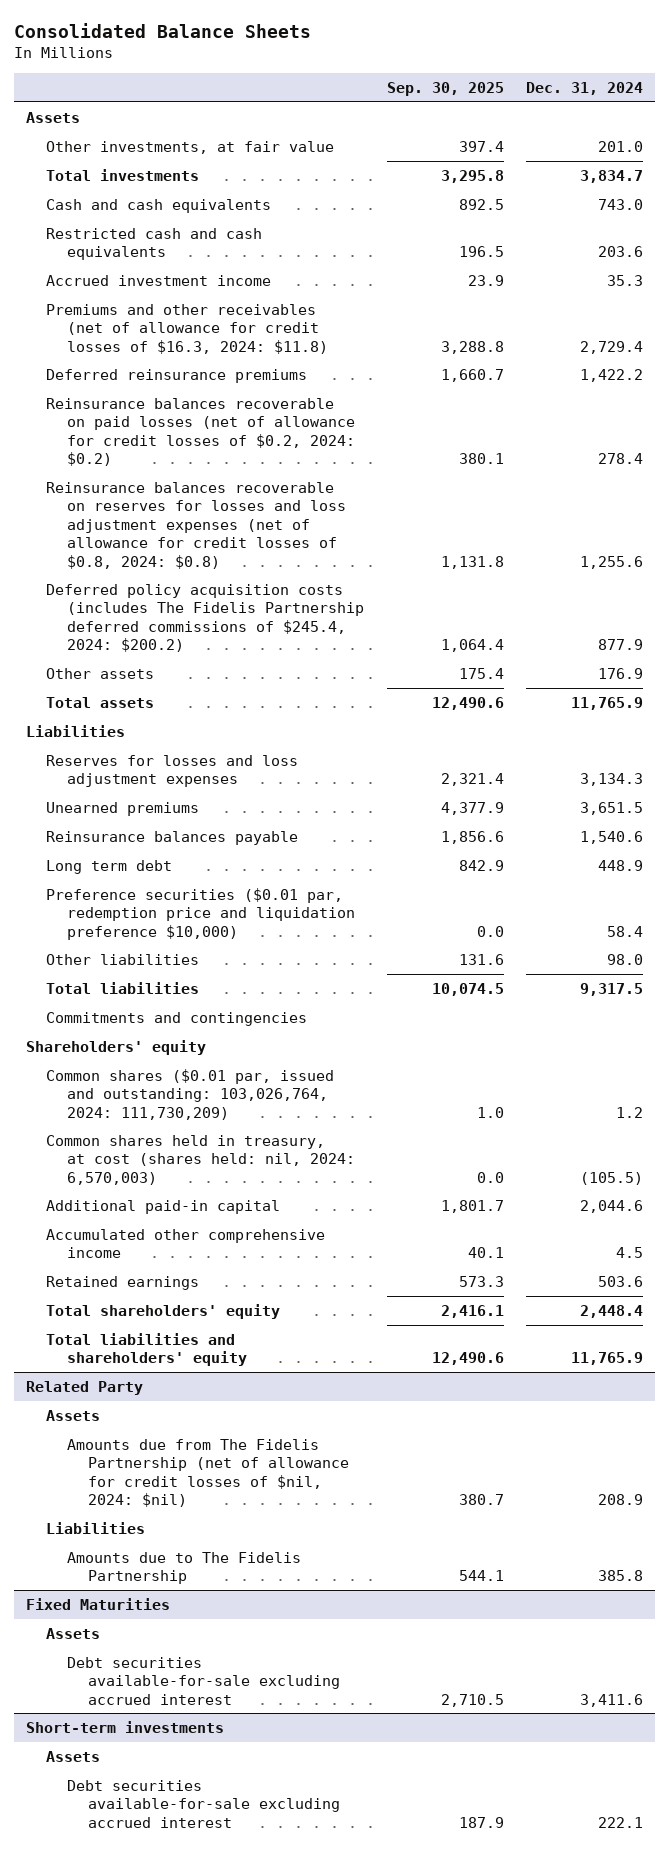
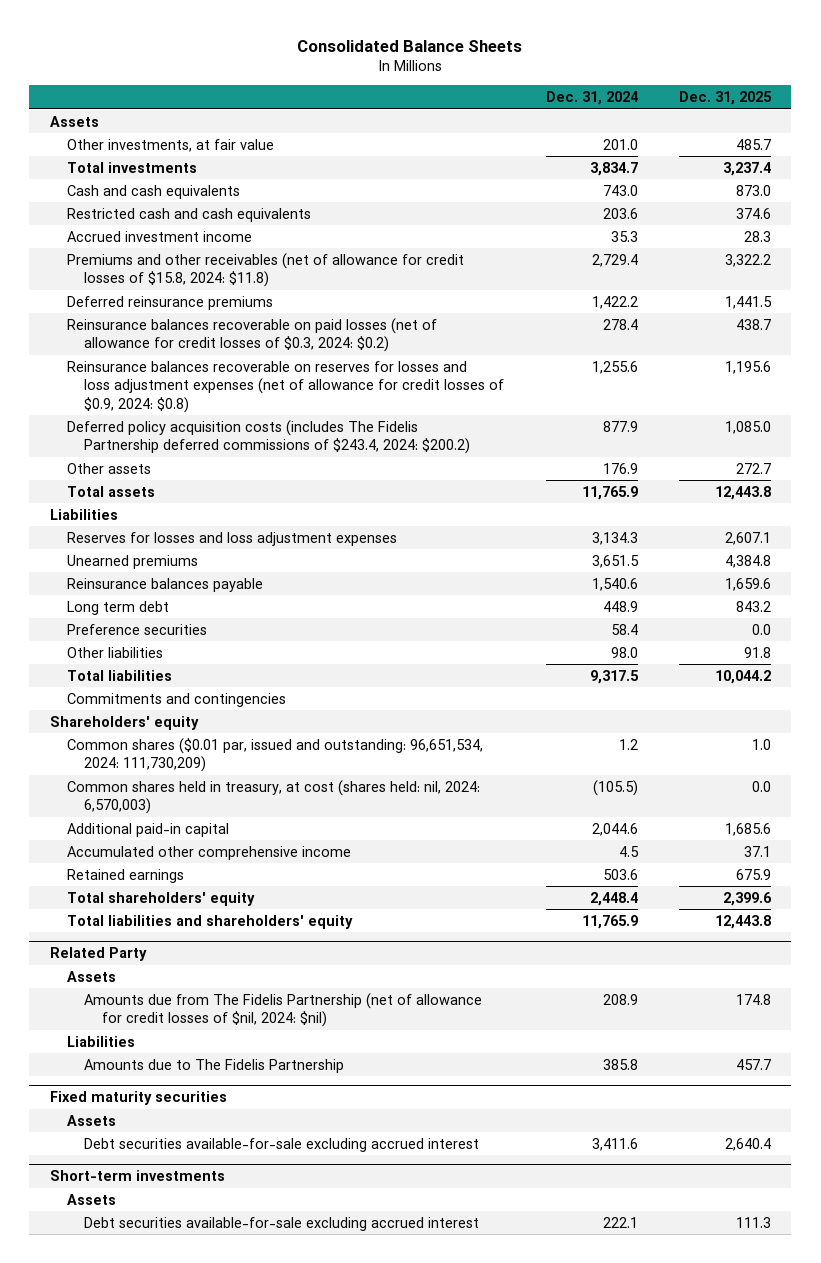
[386,81,504,96] Sep. 30, 2025 -> none
none -> [678,91,772,106] Dec. 31, 2025
[46,303,328,354] Premiums and other receivables (net of allowance for credit losses of $16.3, 2024: $11.8) -> [67,252,465,288] Premiums and other receivables (net of allowance for credit losses of $15.8, 2024: $11.8)
[46,397,355,467] Reinsurance balances recoverable on paid losses (net of allowance for credit losses of $0.2, 2024: $0.2) -> [67,317,438,353] Reinsurance balances recoverable on paid losses (net of allowance for credit losses of $0.3, 2024: $0.2)
[46,481,346,569] Reinsurance balances recoverable on reserves for losses and loss adjustment expenses (net of allowance for credit losses of $0.8, 2024: $0.8) -> [67,360,505,413] Reinsurance balances recoverable on reserves for losses and loss adjustment expenses (net of allowance for credit losses of $0.9, 2024: $0.8)
[46,583,364,653] Deferred policy acquisition costs (includes The Fidelis Partnership deferred commissions of $245.4, 2024: $200.2) -> [67,419,471,455] Deferred policy acquisition costs (includes The Fidelis Partnership deferred commissions of $243.4, 2024: $200.2)
[46,887,355,940] Preference securities ($0.01 par, redemption price and liquidation preference $10,000) -> [67,623,208,635] Preference securities
[46,1068,335,1120] Common shares ($0.01 par, issued and outstanding: 103,026,764, 2024: 111,730,209) -> [67,737,484,773] Common shares ($0.01 par, issued and outstanding: 96,651,534, 2024: 111,730,209)
[25,1597,170,1610] Fixed Maturities -> [49,1091,227,1106] Fixed maturity securities

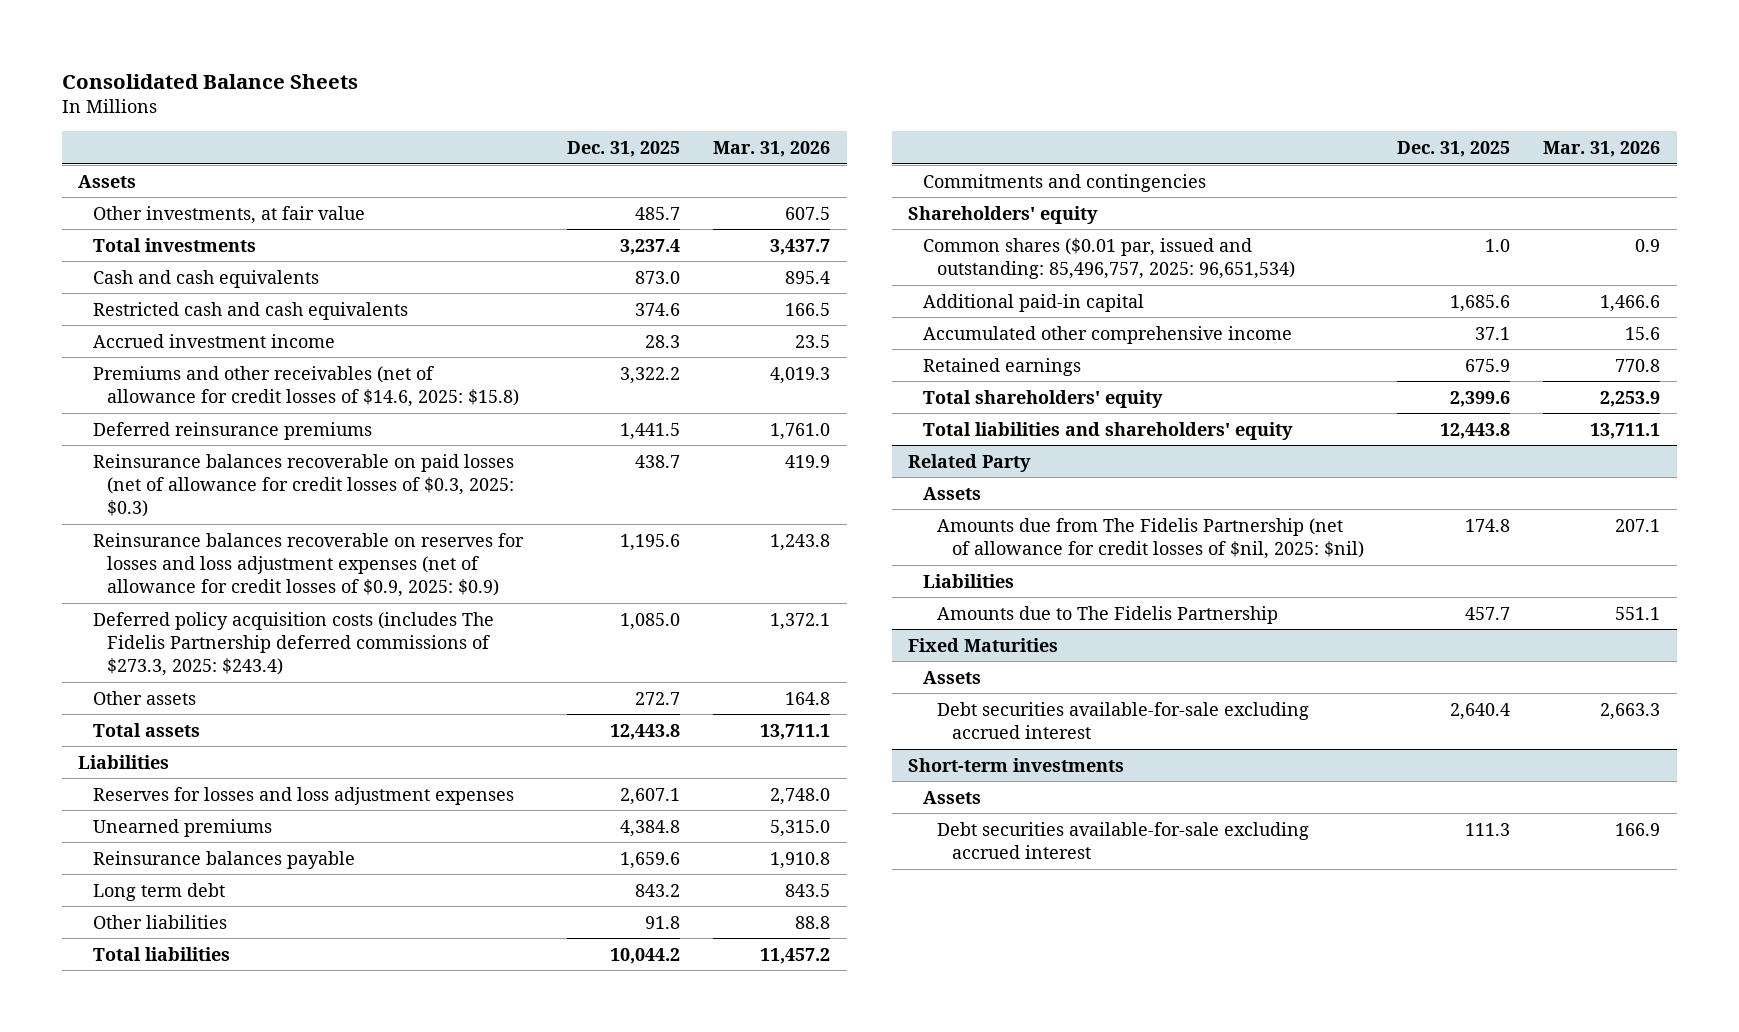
[545,91,638,106] Dec. 31, 2024 -> none
none -> [713,140,831,157] Mar. 31, 2026
[67,252,465,288] Premiums and other receivables (net of allowance for credit losses of $15.8, 2024: $11.8) -> [92,365,520,407] Premiums and other receivables (net of allowance for credit losses of $14.6, 2025: $15.8)
[67,317,438,353] Reinsurance balances recoverable on paid losses (net of allowance for credit losses of $0.3, 2024: $0.2) -> [92,453,515,517] Reinsurance balances recoverable on paid losses (net of allowance for credit losses of $0.3, 2025: $0.3)
[67,360,505,413] Reinsurance balances recoverable on reserves for losses and loss adjustment expenses (net of allowance for credit losses of $0.9, 2024: $0.8) -> [92,532,524,597] Reinsurance balances recoverable on reserves for losses and loss adjustment expenses (net of allowance for credit losses of $0.9, 2025: $0.9)
[67,419,471,455] Deferred policy acquisition costs (includes The Fidelis Partnership deferred commissions of $243.4, 2024: $200.2) -> [92,611,494,676] Deferred policy acquisition costs (includes The Fidelis Partnership deferred commissions of $273.3, 2025: $243.4)
[67,623,208,635] Preference securities -> none
[67,779,481,815] Common shares held in treasury, at cost (shares held: nil, 2024: 6,570,003) -> none
[67,737,484,773] Common shares ($0.01 par, issued and outstanding: 96,651,534, 2024: 111,730,209) -> [922,237,1296,279] Common shares ($0.01 par, issued and outstanding: 85,496,757, 2025: 96,651,534)
[84,992,483,1028] Amounts due from The Fidelis Partnership (net of allowance for credit losses of $nil, 2024: $nil) -> [937,517,1364,559] Amounts due from The Fidelis Partnership (net of allowance for credit losses of $nil, 2025: $nil)
[49,1091,227,1106] Fixed maturity securities -> [908,637,1059,652] Fixed Maturities

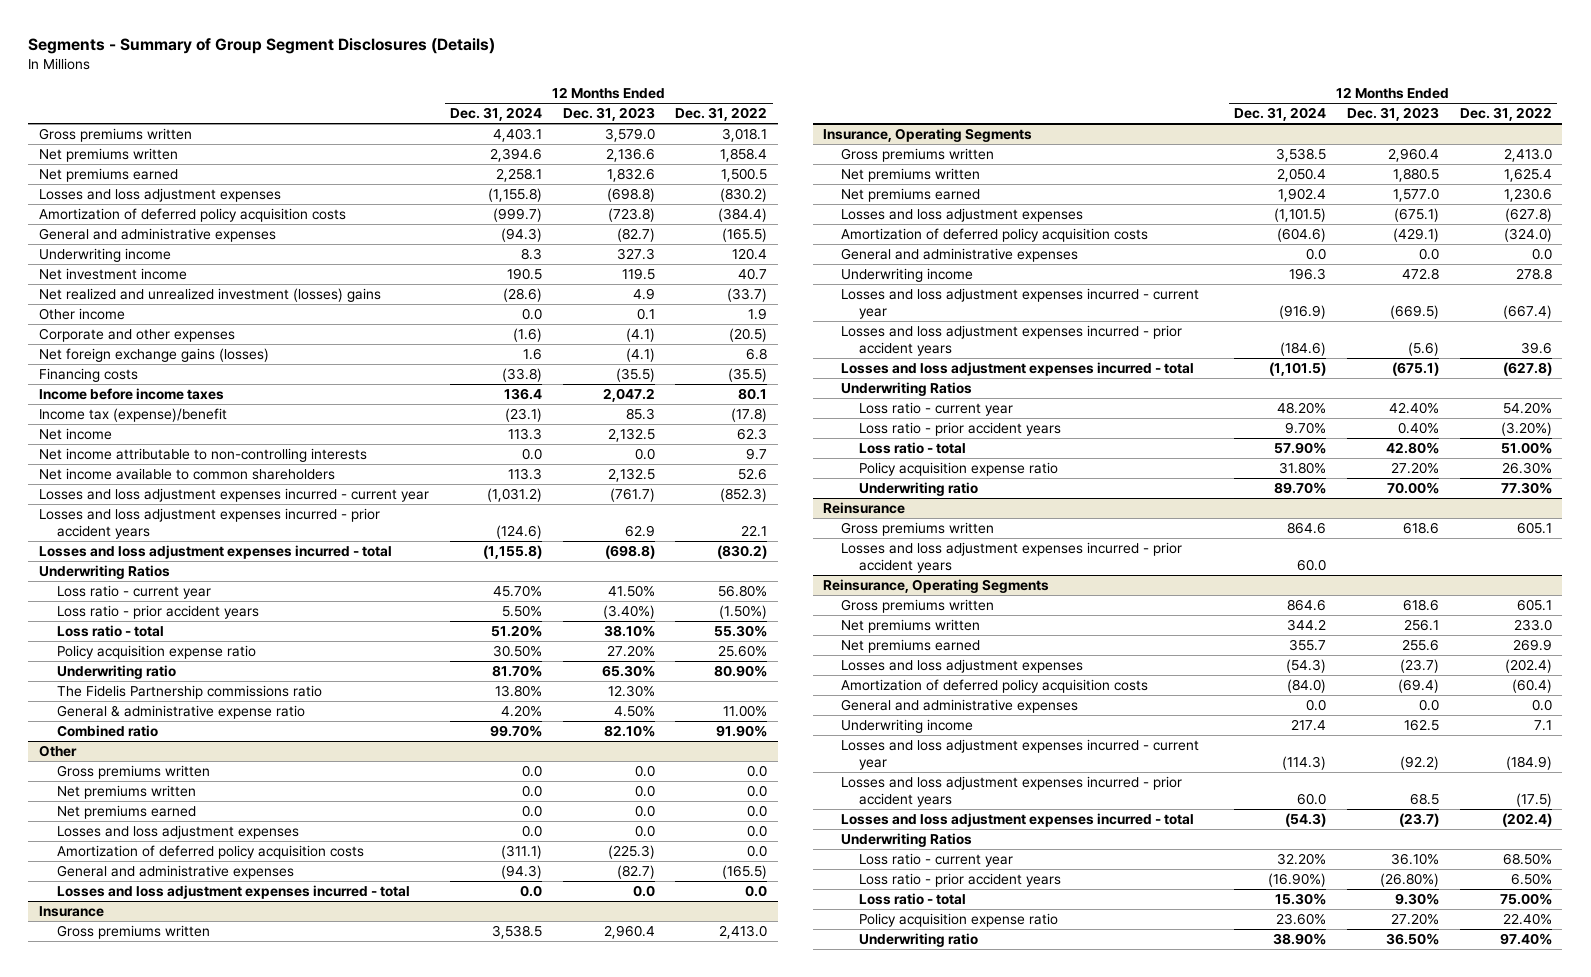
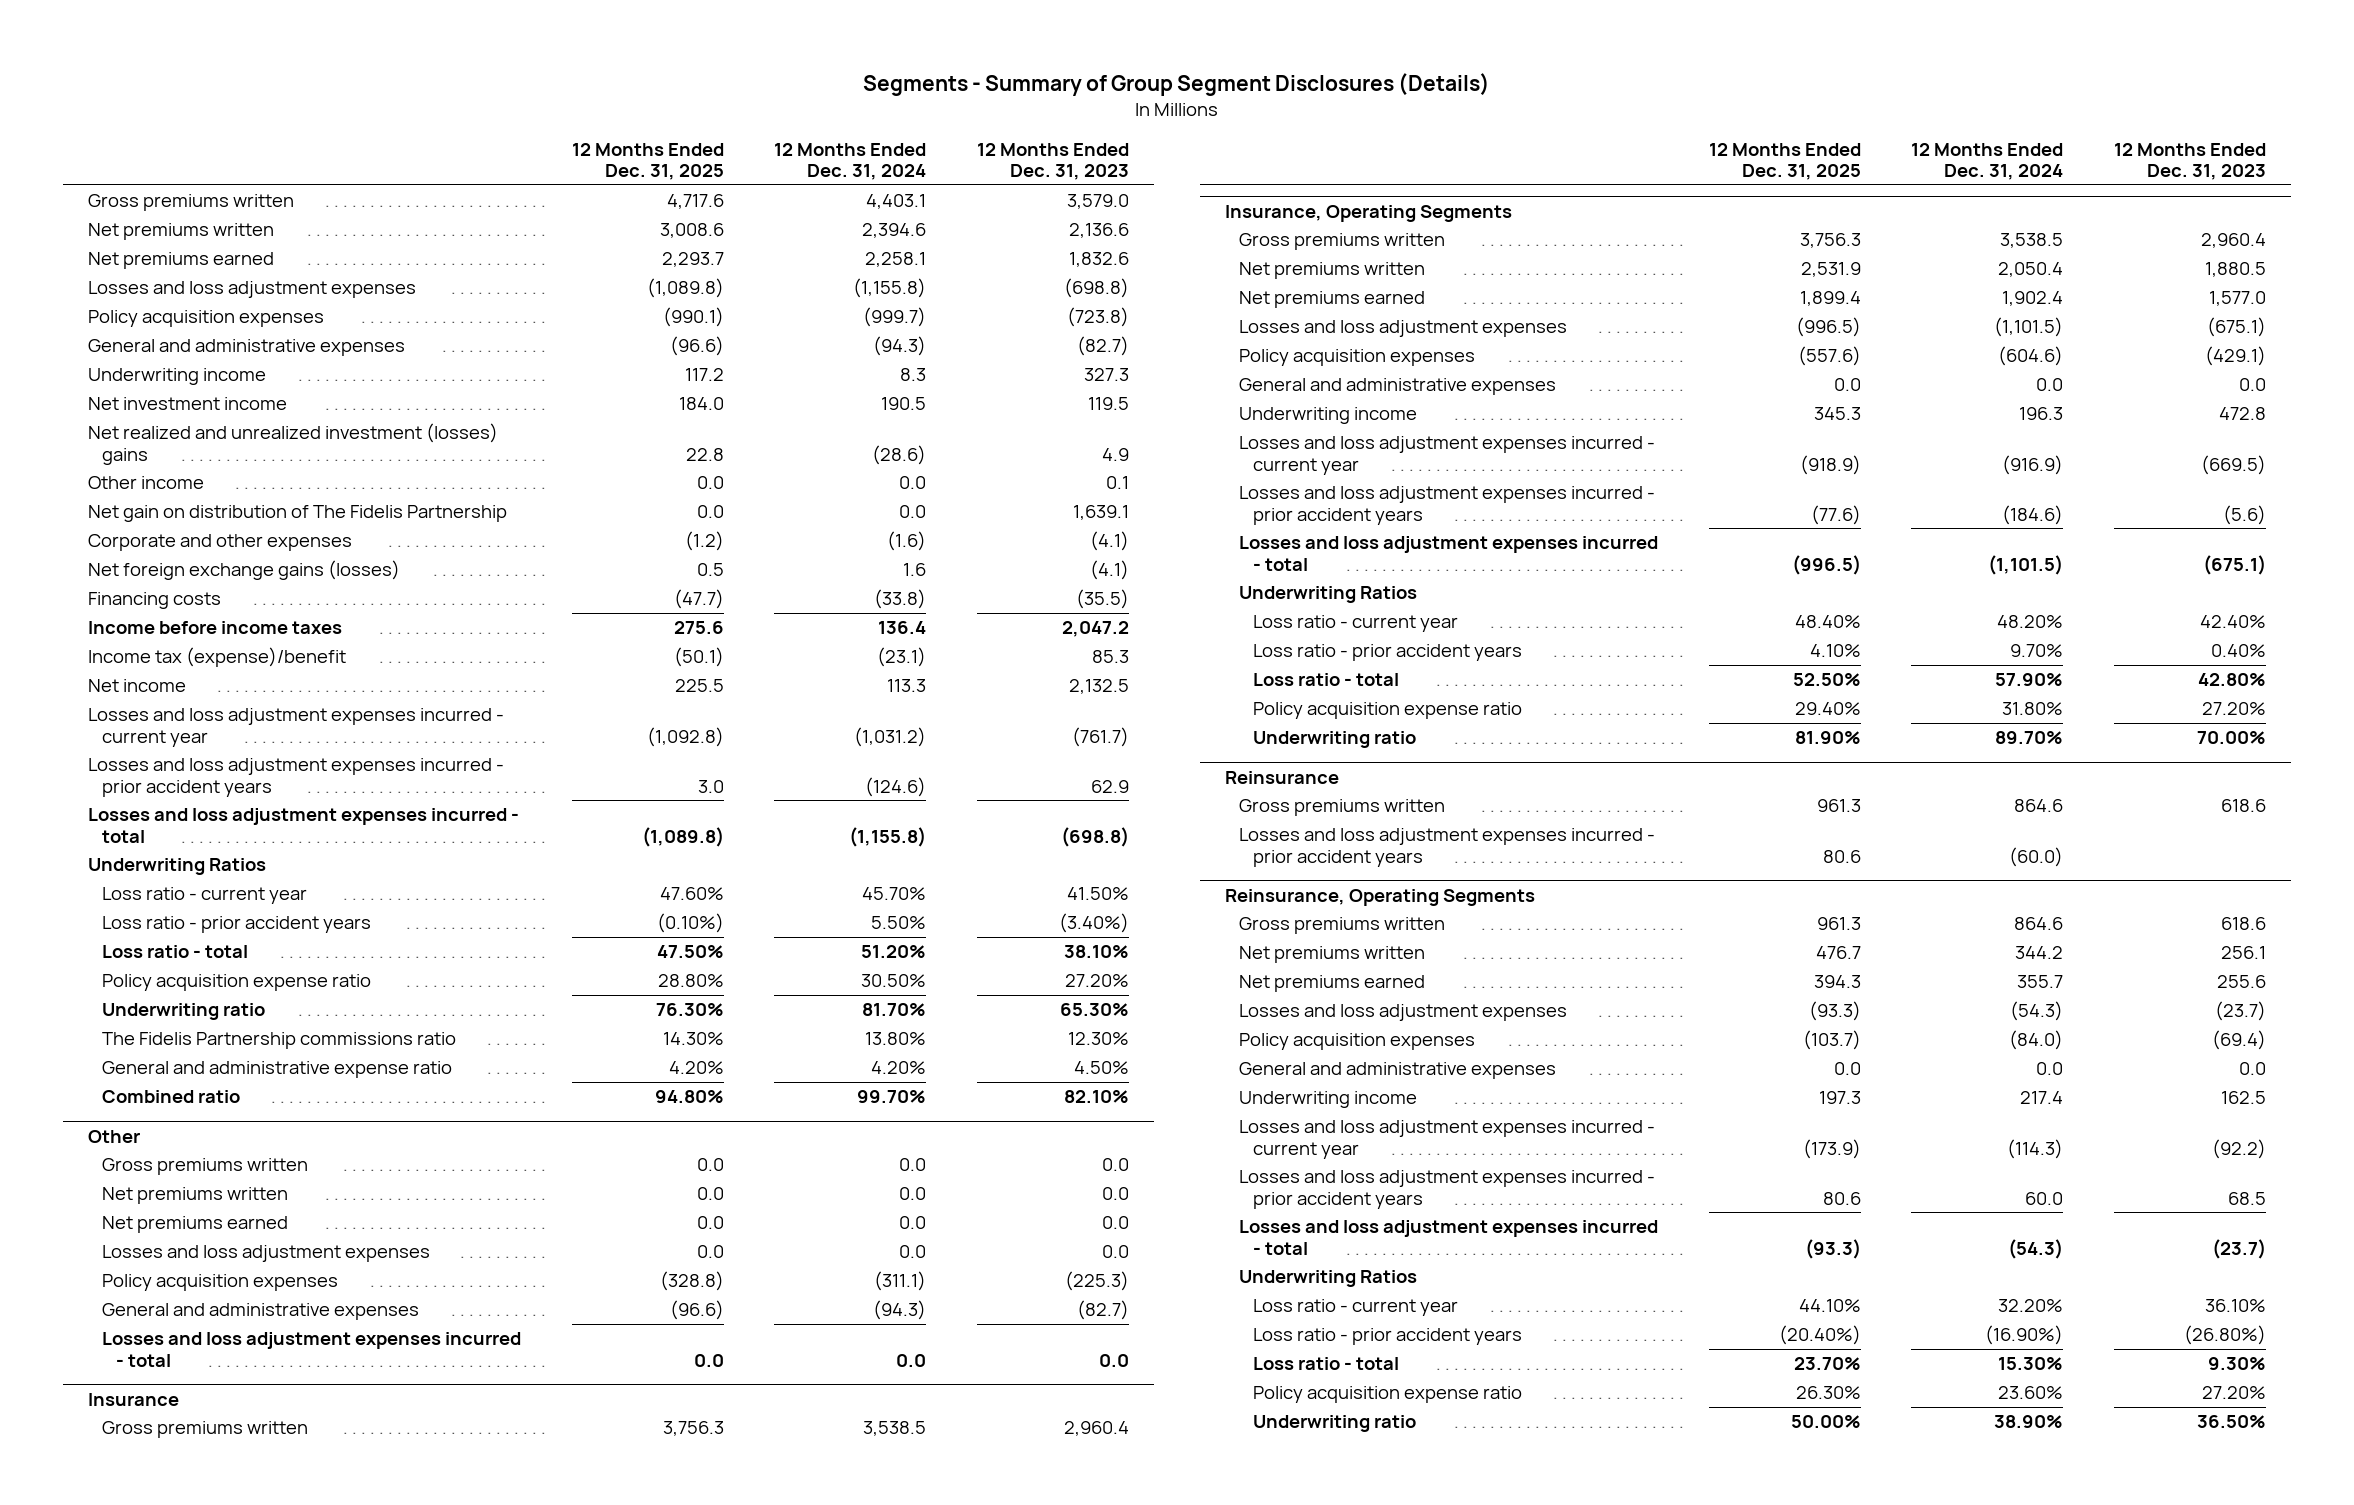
[675,107,768,122] Dec. 31, 2022 -> none
none -> [571,142,724,181] 12 Months Ended Dec. 31, 2025
[38,208,346,223] Amortization of deferred policy acquisition costs -> [88,310,325,328] Policy acquisition expenses
none -> [88,505,508,523] Net gain on distribution of The Fidelis Partnership
[38,448,367,463] Net income attributable to non-controlling interests -> none
[38,468,335,481] Net income available to common shareholders -> none
[56,705,305,720] General & administrative expense ratio -> [101,1061,452,1079] General and administrative expense ratio
[56,845,364,860] Amortization of deferred policy acquisition costs -> [101,1274,338,1292] Policy acquisition expenses
[841,228,1149,243] Amortization of deferred policy acquisition costs -> [1239,349,1476,367] Policy acquisition expenses
[1297,558,1327,571] 60.0 -> [2009,846,2064,867] (60.0)
[841,679,1149,694] Amortization of deferred policy acquisition costs -> [1239,1033,1476,1051] Policy acquisition expenses

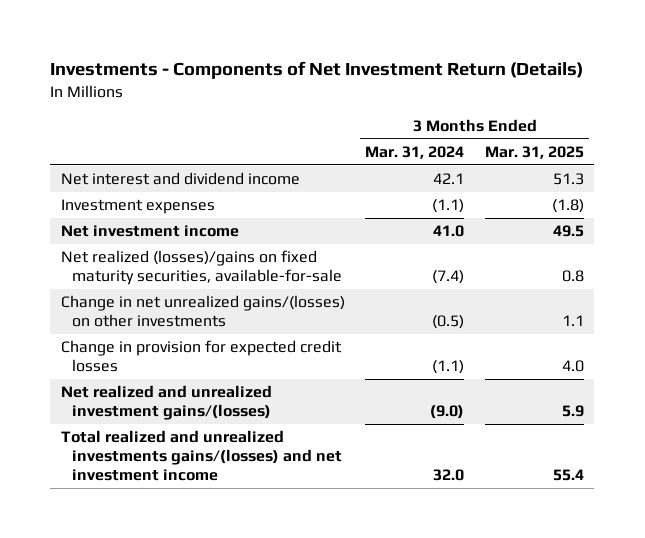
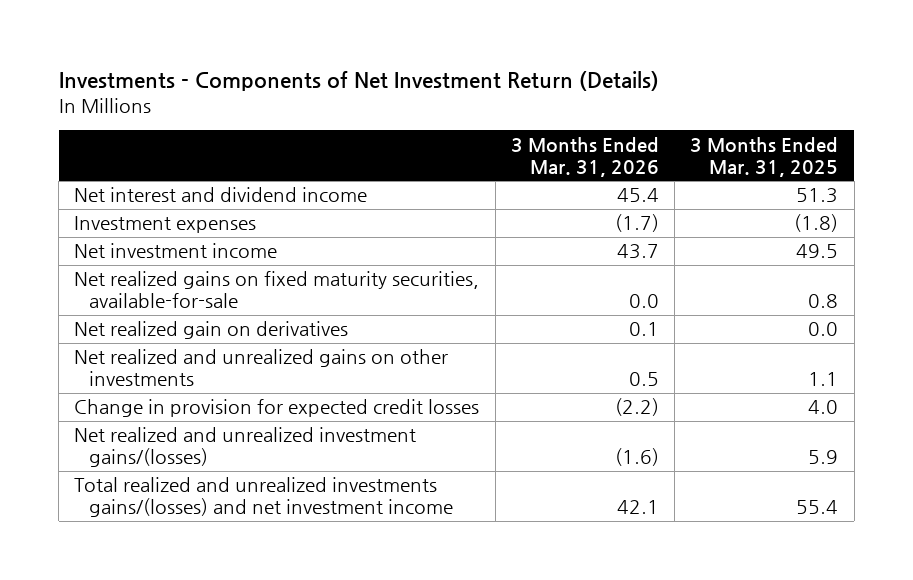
[365,145,465,159] Mar. 31, 2024 -> none
none -> [510,136,659,177] 3 Months Ended Mar. 31, 2026
[60,250,342,286] Net realized (losses)/gains on fixed maturity securities, available-for-sale -> [74,271,480,309] Net realized gains on fixed maturity securities, available-for-sale
none -> [74,321,349,340] Net realized gain on derivatives
[60,295,345,328] Change in net unrealized gains/(losses) on other investments -> [74,349,449,387] Net realized and unrealized gains on other investments

